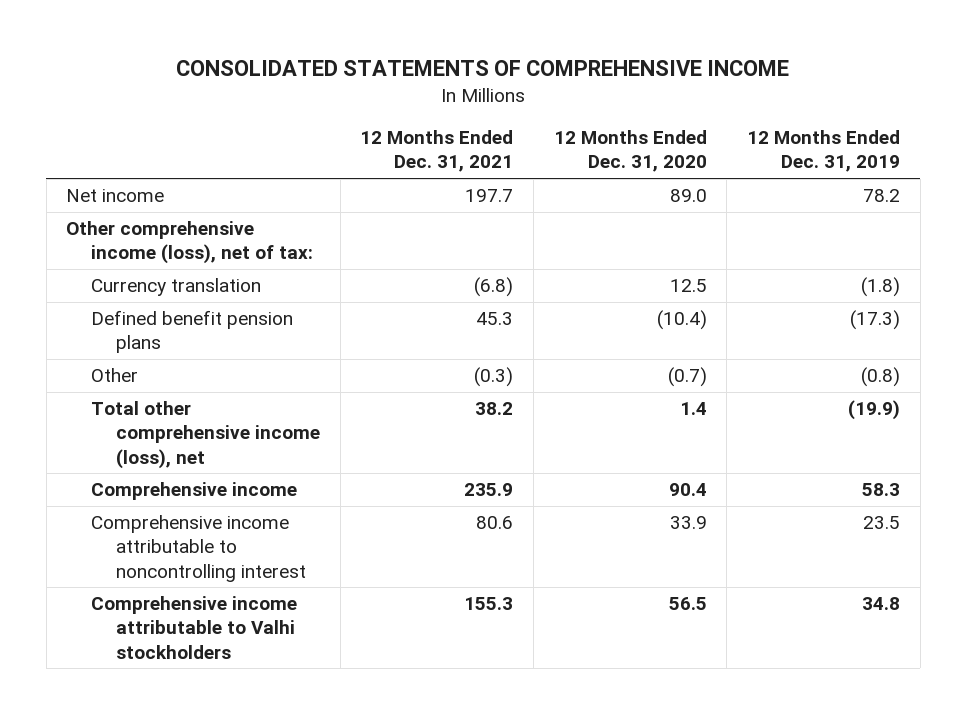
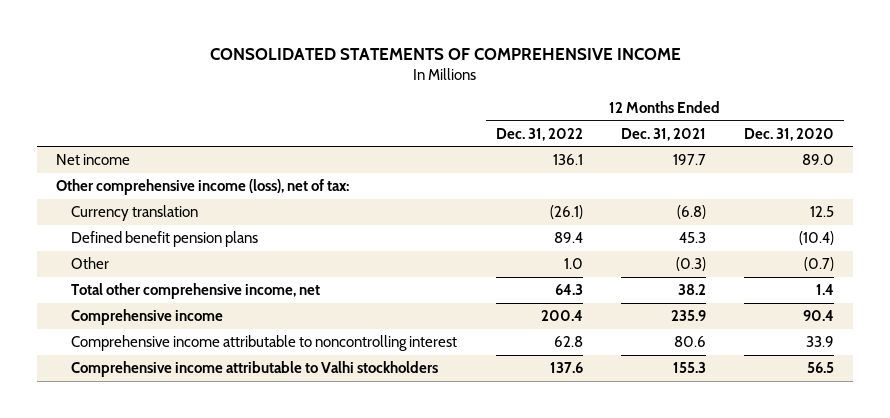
[747,130,901,173] 12 Months Ended Dec. 31, 2019 -> none
none -> [495,127,583,141] Dec. 31, 2022
[91,401,321,469] Total other comprehensive income (loss), net -> [71,283,321,300] Total other comprehensive income, net

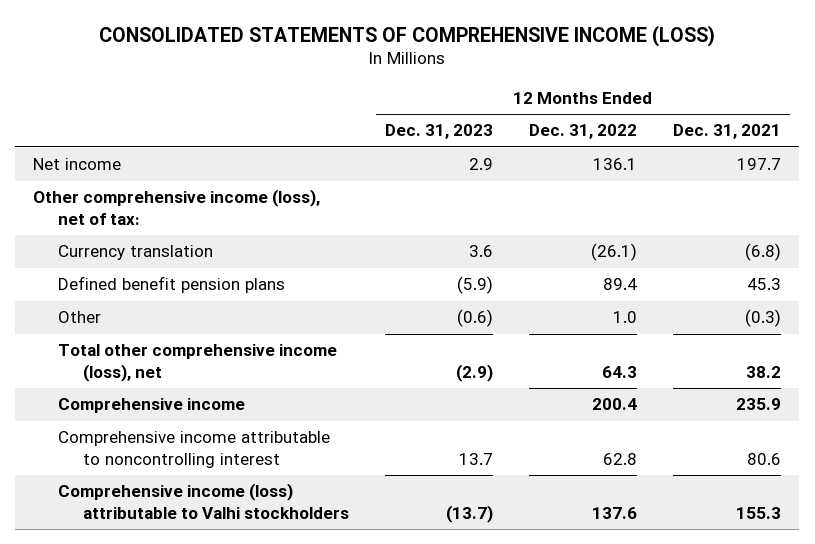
[210,48,682,61] CONSOLIDATED STATEMENTS OF COMPREHENSIVE INCOME -> [99,24,716,47] CONSOLIDATED STATEMENTS OF COMPREHENSIVE INCOME (LOSS)
[744,127,835,141] Dec. 31, 2020 -> none
none -> [385,124,494,140] Dec. 31, 2023
[71,283,321,300] Total other comprehensive income, net -> [58,344,338,382] Total other comprehensive income (loss), net
[71,361,439,378] Comprehensive income attributable to Valhi stockholders -> [58,483,350,519] Comprehensive income (loss) attributable to Valhi stockholders

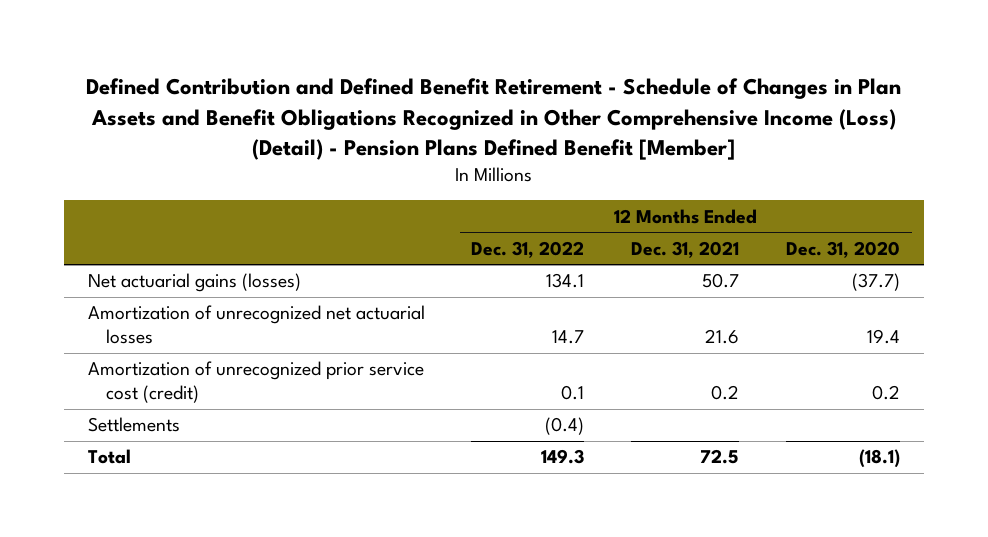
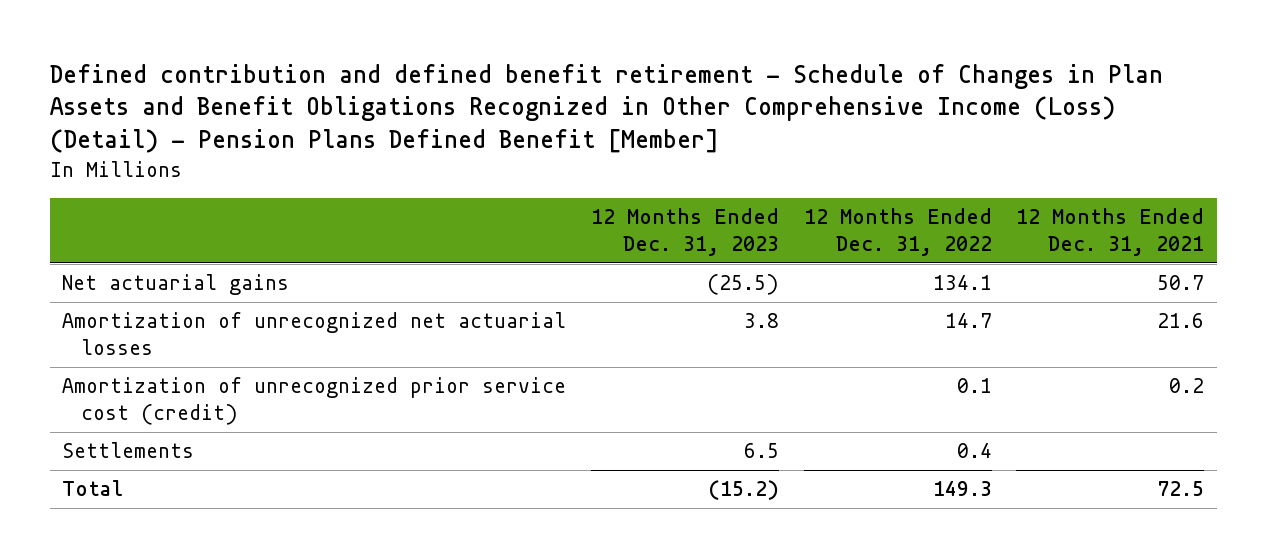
[85,78,901,160] Defined Contribution and Defined Benefit Retirement - Schedule of Changes in Plan Assets and Benefit Obligations Recognized in Other Comprehensive Income (Loss) (Detail) - Pension Plans Defined Benefit [Member] -> [49,63,1163,154] Defined contribution and defined benefit retirement - Schedule of Changes in Plan Assets and Benefit Obligations Recognized in Other Comprehensive Income (Loss) (Detail) - Pension Plans Defined Benefit [Member]
[786,240,901,258] Dec. 31, 2020 -> none
none -> [590,207,779,256] 12 Months Ended Dec. 31, 2023
[87,273,301,293] Net actuarial gains (losses) -> [62,274,290,296] Net actuarial gains
[545,417,585,436] (0.4) -> [956,443,992,459] 0.4

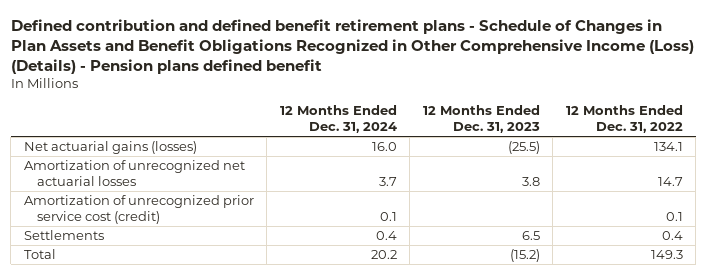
[49,63,1163,154] Defined contribution and defined benefit retirement - Schedule of Changes in Plan Assets and Benefit Obligations Recognized in Other Comprehensive Income (Loss) (Detail) - Pension Plans Defined Benefit [Member] -> [10,18,694,74] Defined contribution and defined benefit retirement plans - Schedule of Changes in Plan Assets and Benefit Obligations Recognized in Other Comprehensive Income (Loss) (Details) - Pension plans defined benefit
[1016,207,1205,256] 12 Months Ended Dec. 31, 2021 -> none
none -> [279,105,397,133] 12 Months Ended Dec. 31, 2024
[62,274,290,296] Net actuarial gains -> [23,141,197,155] Net actuarial gains (losses)

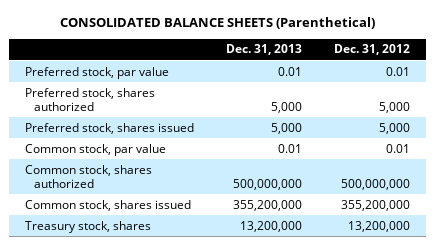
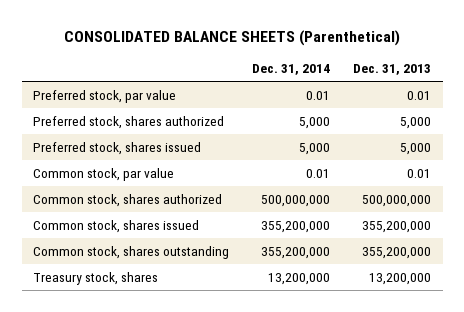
[334,44,411,56] Dec. 31, 2012 -> none
none -> [252,64,331,76] Dec. 31, 2014
none -> [33,245,230,259] Common stock, shares outstanding

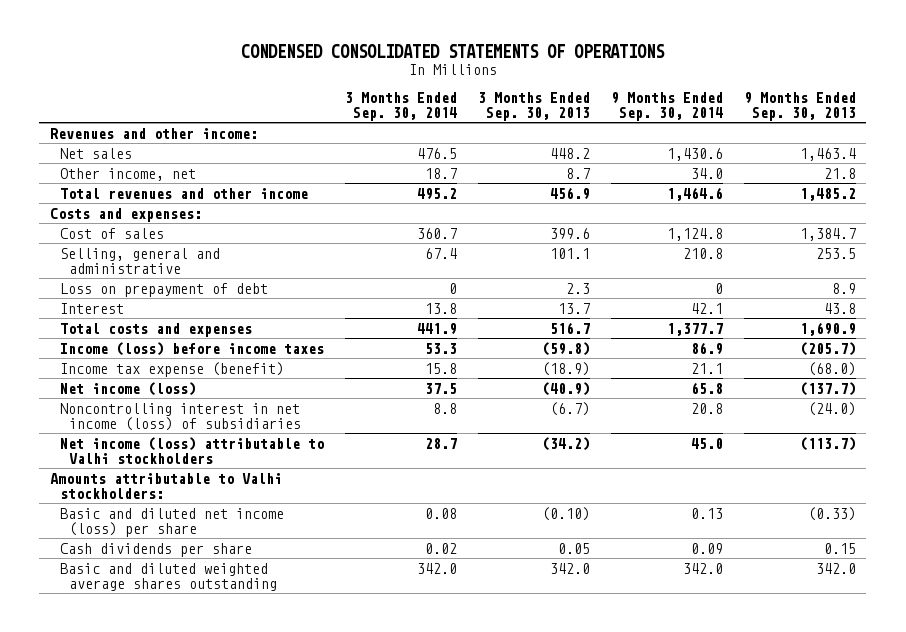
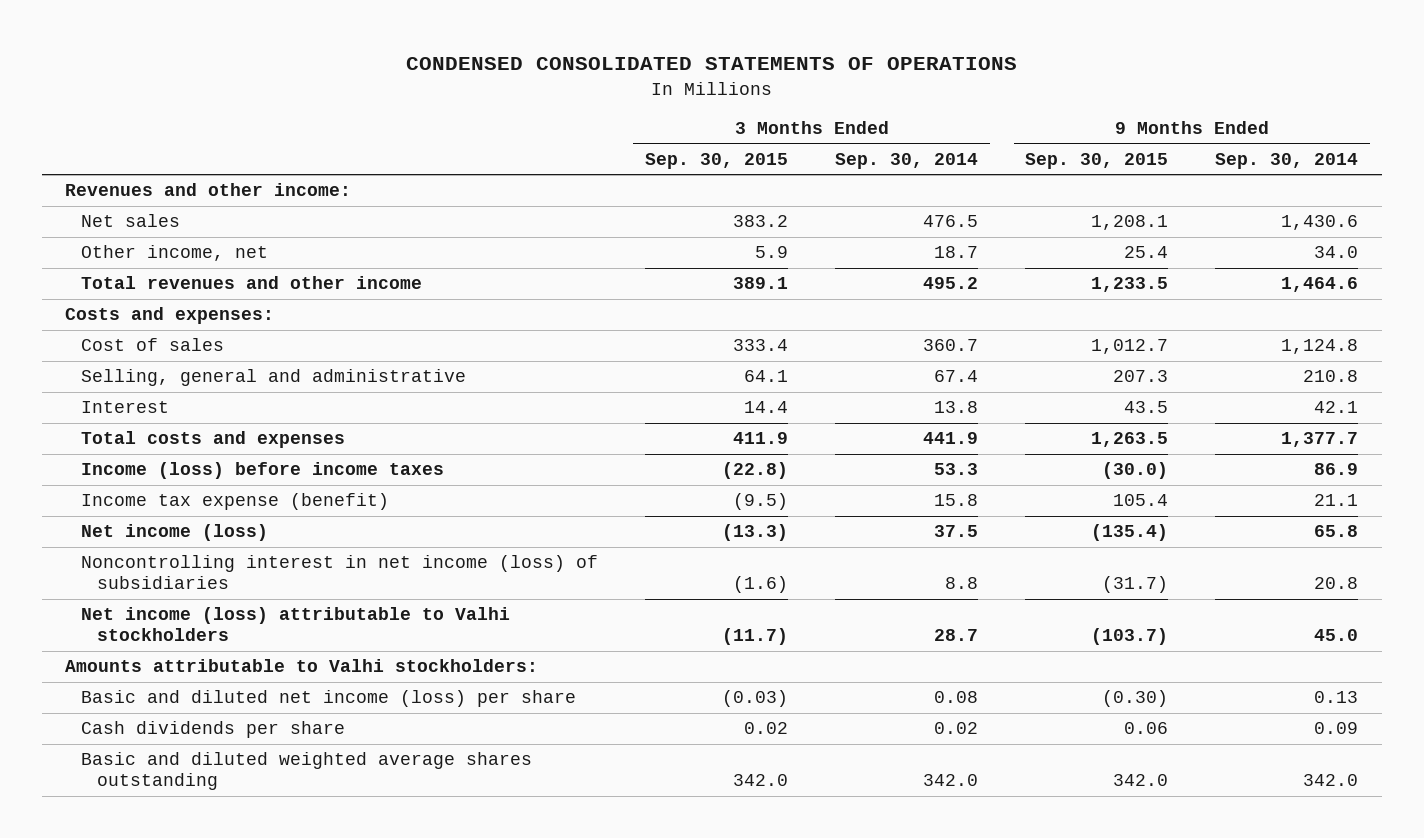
[477,91,590,121] 3 Months Ended Sep. 30, 2013 -> none
[743,91,856,121] 9 Months Ended Sep. 30, 2013 -> none
none -> [645,152,789,169] Sep. 30, 2015
none -> [1025,152,1169,169] Sep. 30, 2015
[59,282,268,297] Loss on prepayment of debt -> none

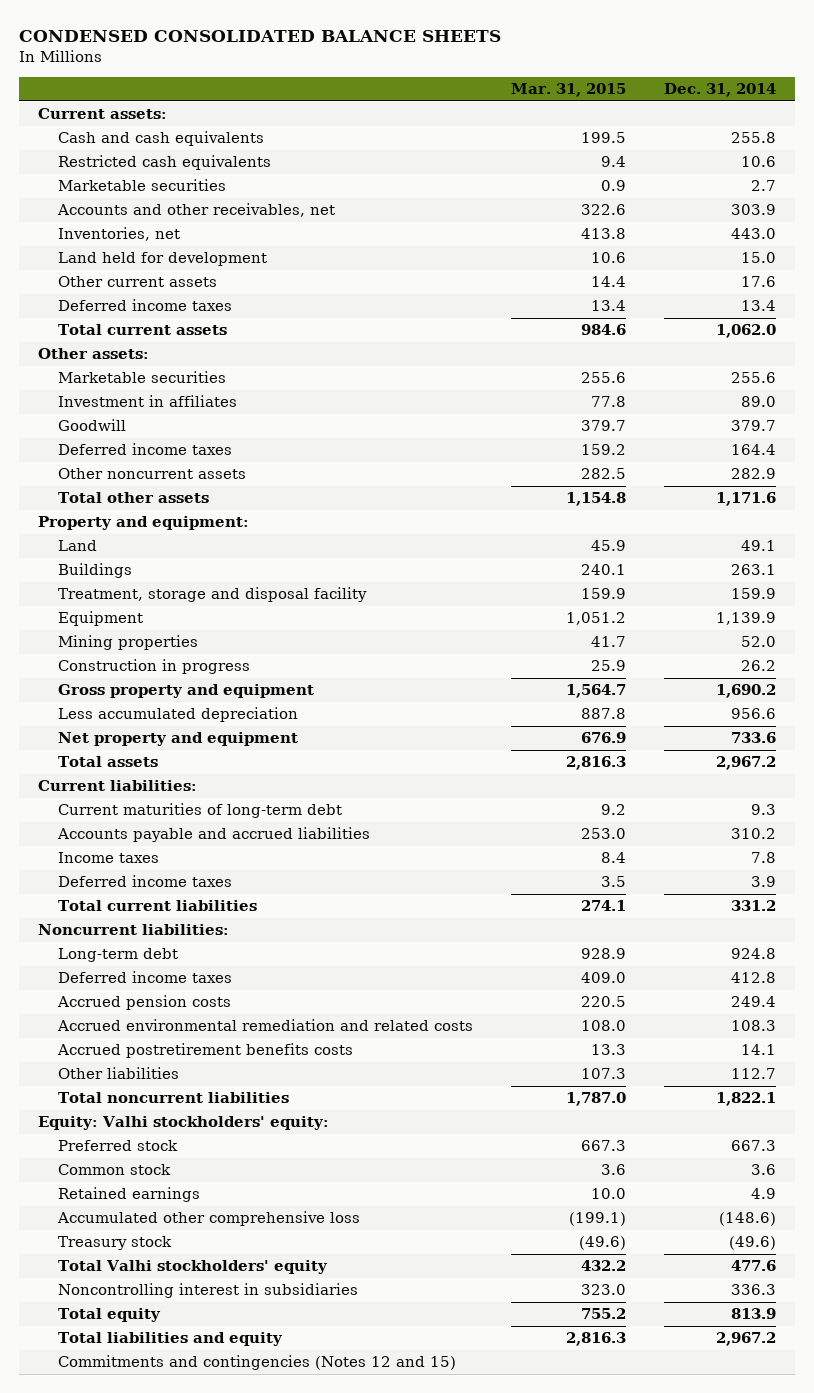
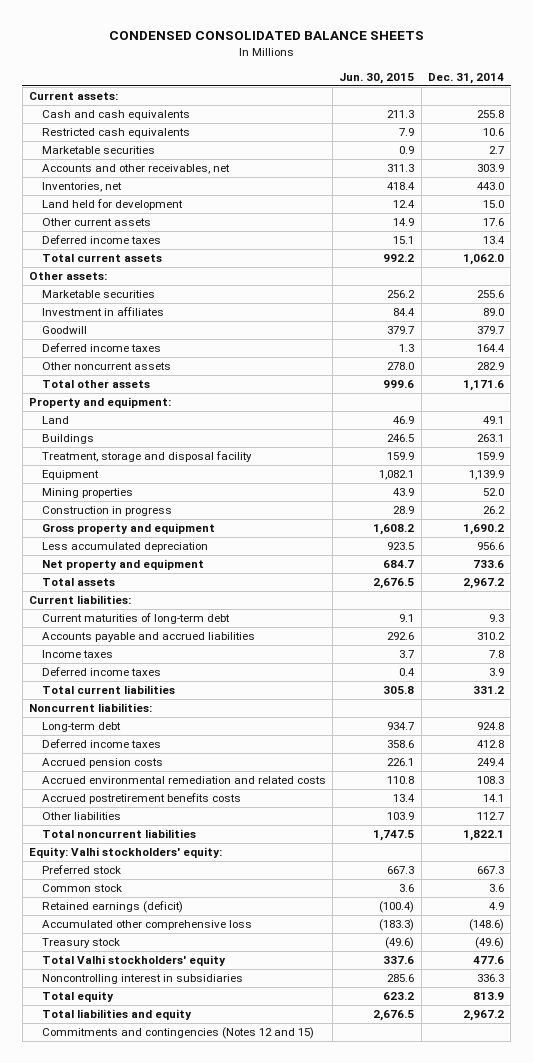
[511,83,627,98] Mar. 31, 2015 -> none
none -> [339,72,415,84] Jun. 30, 2015
[58,1187,201,1203] Retained earnings -> [41,901,183,914] Retained earnings (deficit)

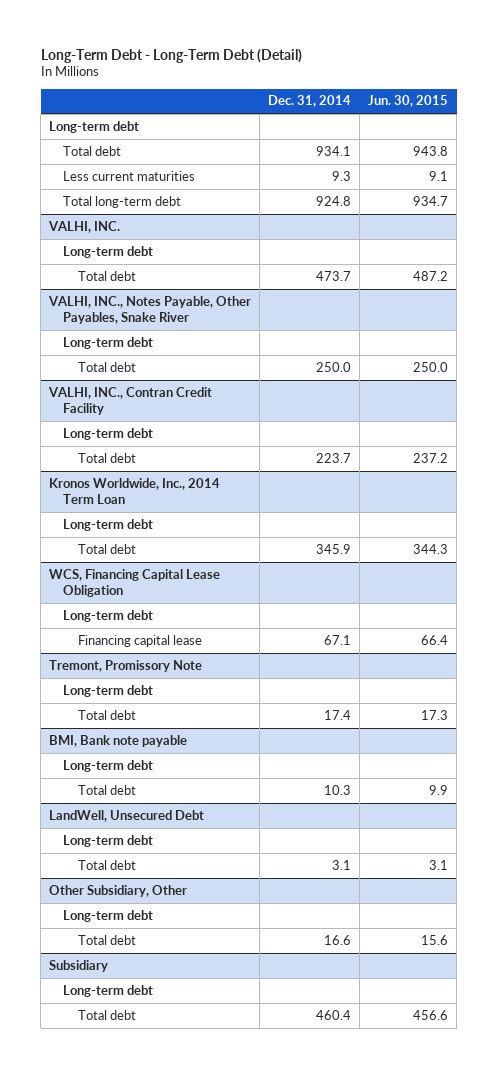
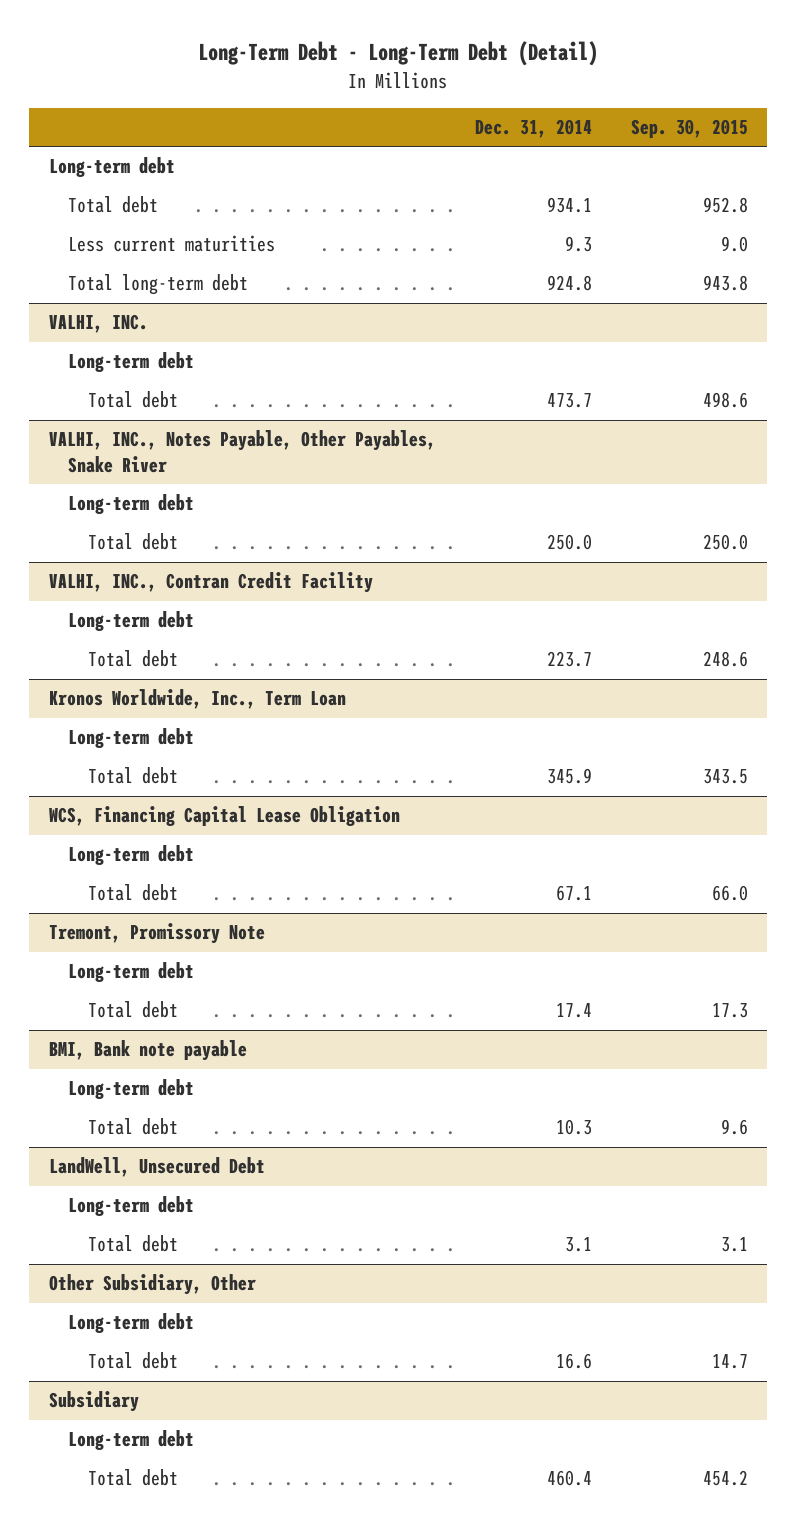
[368,95,449,108] Jun. 30, 2015 -> none
none -> [630,118,748,138] Sep. 30, 2015
[49,477,221,504] Kronos Worldwide, Inc., 2014 Term Loan -> [48,689,346,710] Kronos Worldwide, Inc., Term Loan
[77,634,202,647] Financing capital lease -> [88,884,179,902] Total debt

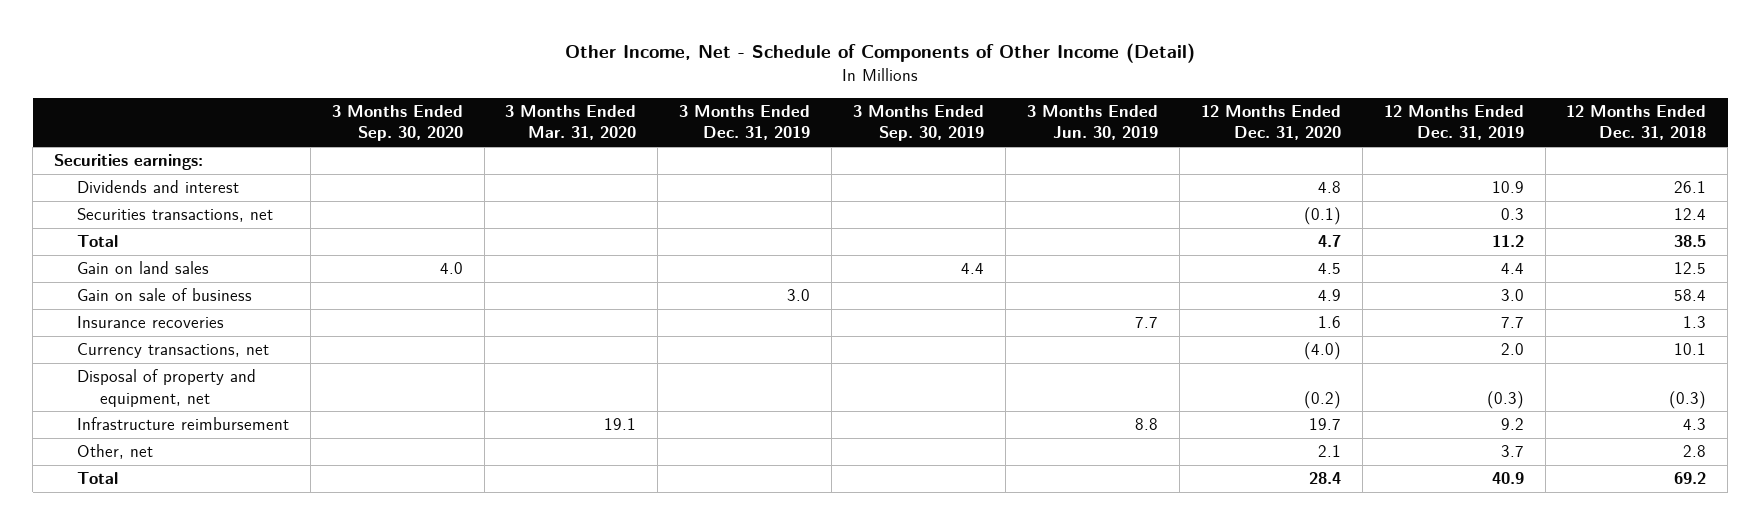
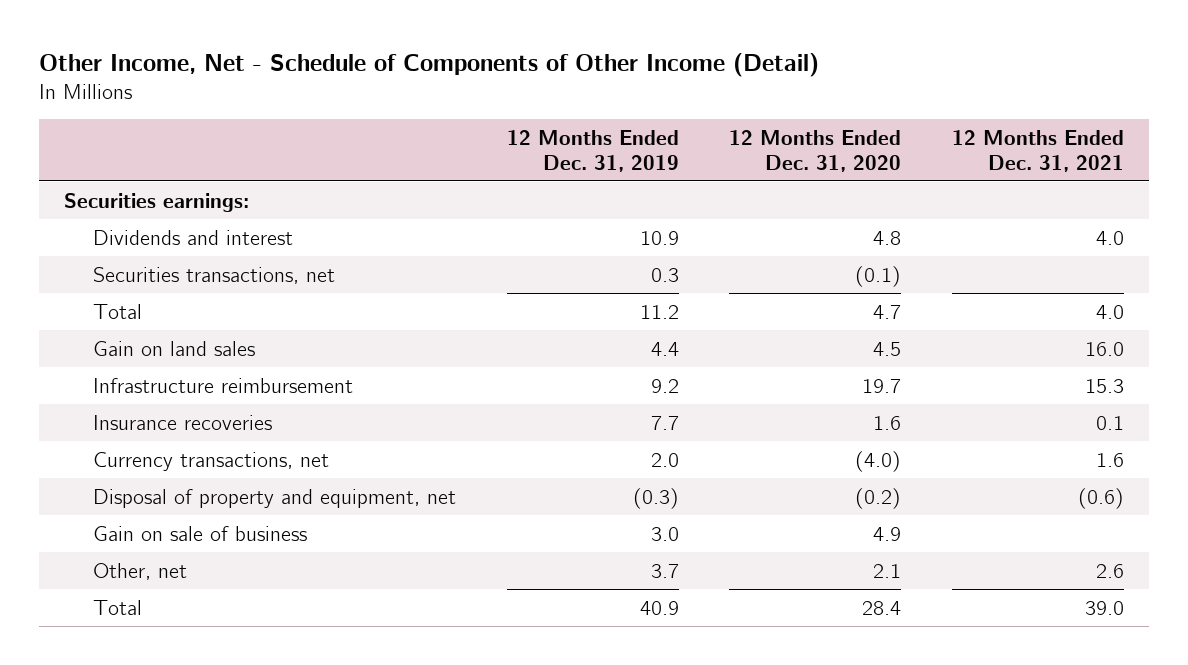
[331,105,463,142] 3 Months Ended Sep. 30, 2020 -> none
[505,105,637,141] 3 Months Ended Mar. 31, 2020 -> none
[679,105,811,141] 3 Months Ended Dec. 31, 2019 -> none
[853,105,985,142] 3 Months Ended Sep. 30, 2019 -> none
[1026,105,1158,141] 3 Months Ended Jun. 30, 2019 -> none
[1566,105,1707,141] 12 Months Ended Dec. 31, 2018 -> none
none -> [951,129,1124,172] 12 Months Ended Dec. 31, 2021
[76,417,289,431] Infrastructure reimbursement -> [93,377,354,393] Infrastructure reimbursement
[76,288,252,302] Gain on sale of business -> [93,525,308,541] Gain on sale of business

